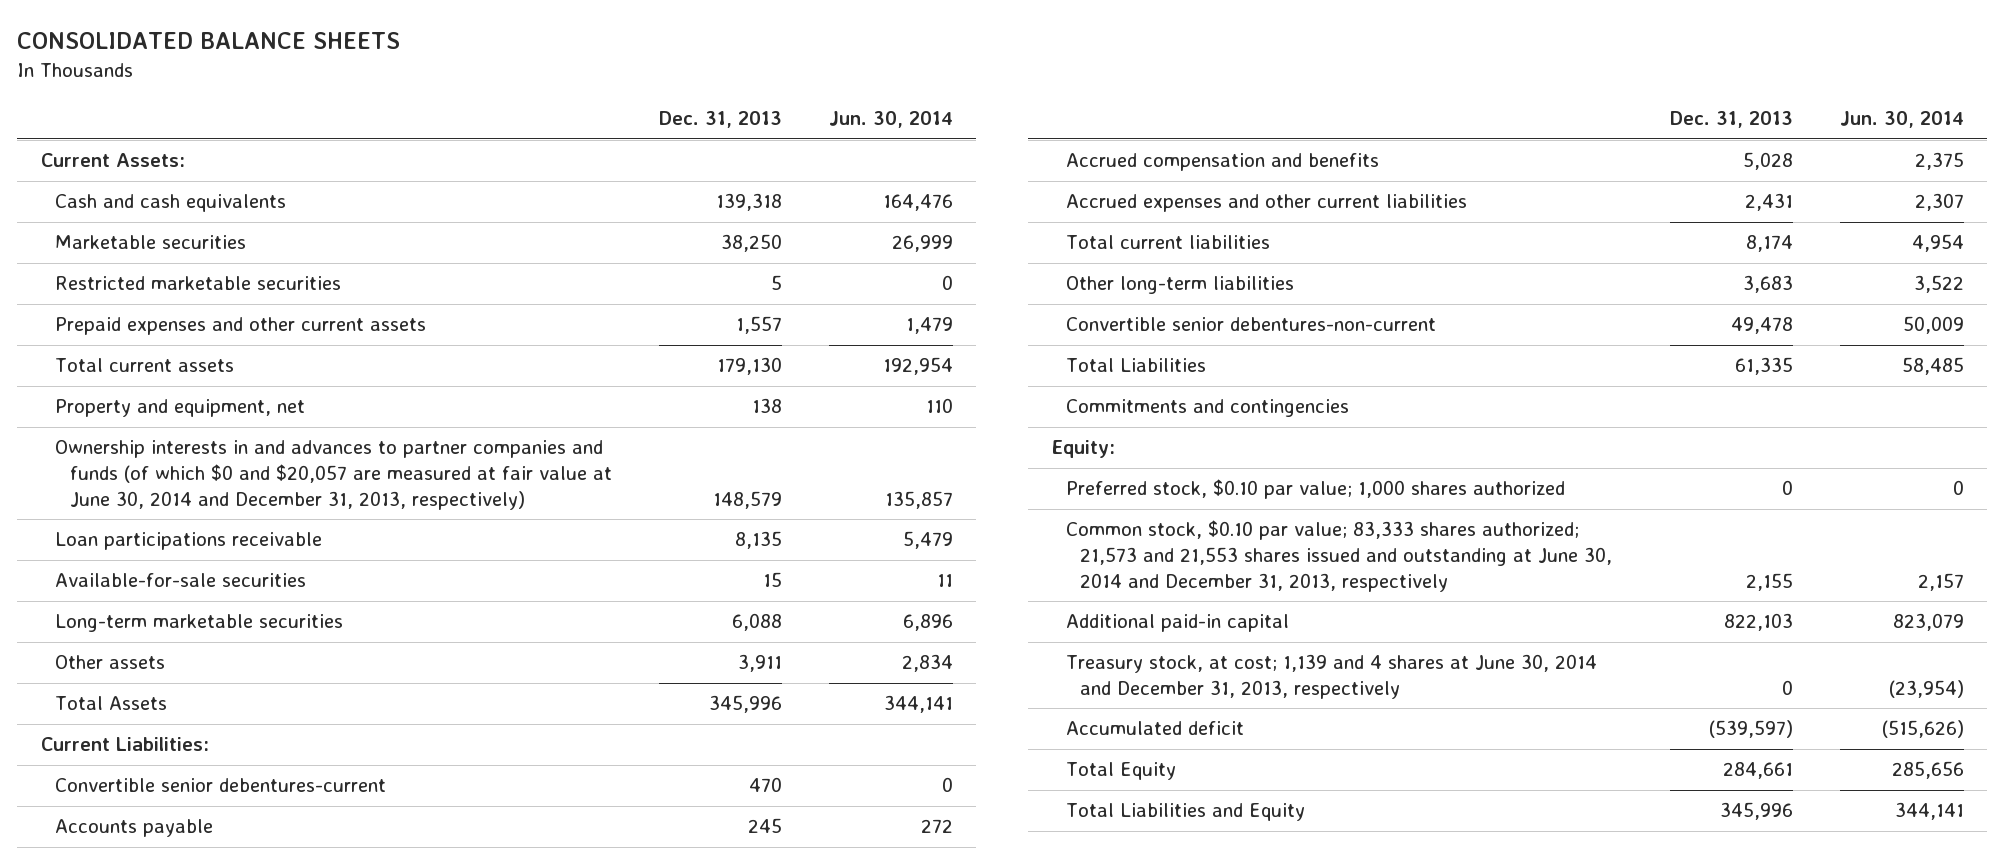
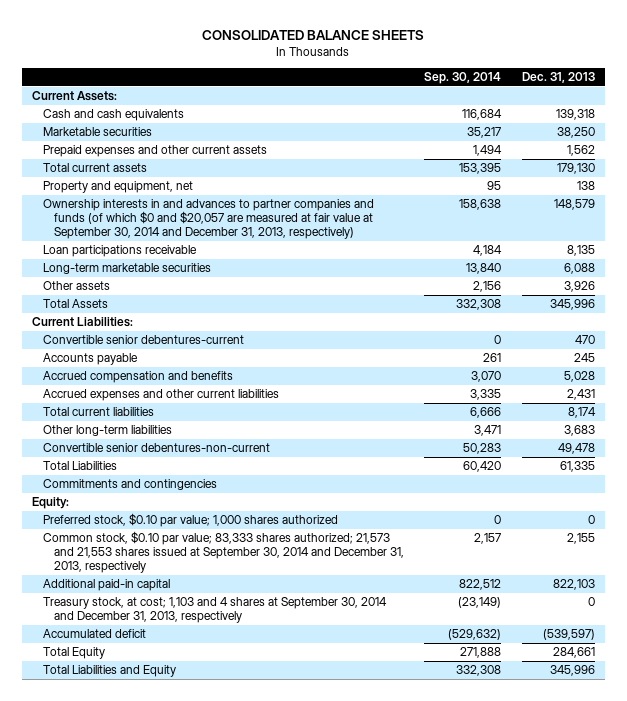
[828,111,953,129] Jun. 30, 2014 -> none
none -> [424,72,502,85] Sep. 30, 2014
[55,276,342,291] Restricted marketable securities -> none
[735,316,782,335] 1,557 -> [566,145,595,157] 1,562
[55,440,612,510] Ownership interests in and advances to partner companies and funds (of which $0 and $20,057 are measured at fair value at June 30, 2014 and December 31, 2013, respectively) -> [42,199,374,240] Ownership interests in and advances to partner companies and funds (of which $0 and $20,057 are measured at fair value at September 30, 2014 and December 31, 2013, respectively)
[55,573,307,588] Available-for-sale securities -> none
[737,654,782,673] 3,911 -> [563,281,595,293] 3,926
[1066,520,1613,592] Common stock, $0.10 par value; 83,333 shares authorized; 21,573 and 21,553 shares issued and outstanding at June 30, 2014 and December 31, 2013, respectively -> [42,531,404,574] Common stock, $0.10 par value; 83,333 shares authorized; 21,573 and 21,553 shares issued at September 30, 2014 and December 31, 2013, respectively
[1066,654,1598,700] Treasury stock, at cost; 1,139 and 4 shares at June 30, 2014 and December 31, 2013, respectively -> [42,597,387,624] Treasury stock, at cost; 1,103 and 4 shares at September 30, 2014 and December 31, 2013, respectively

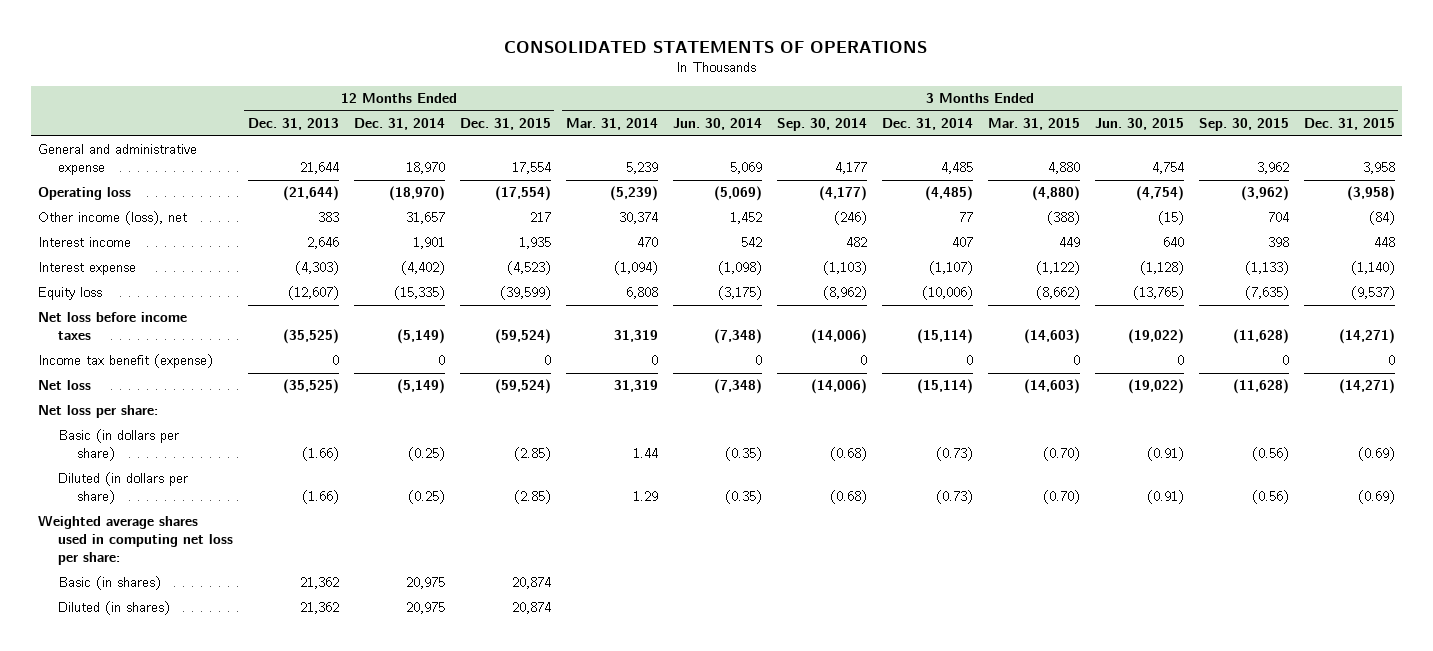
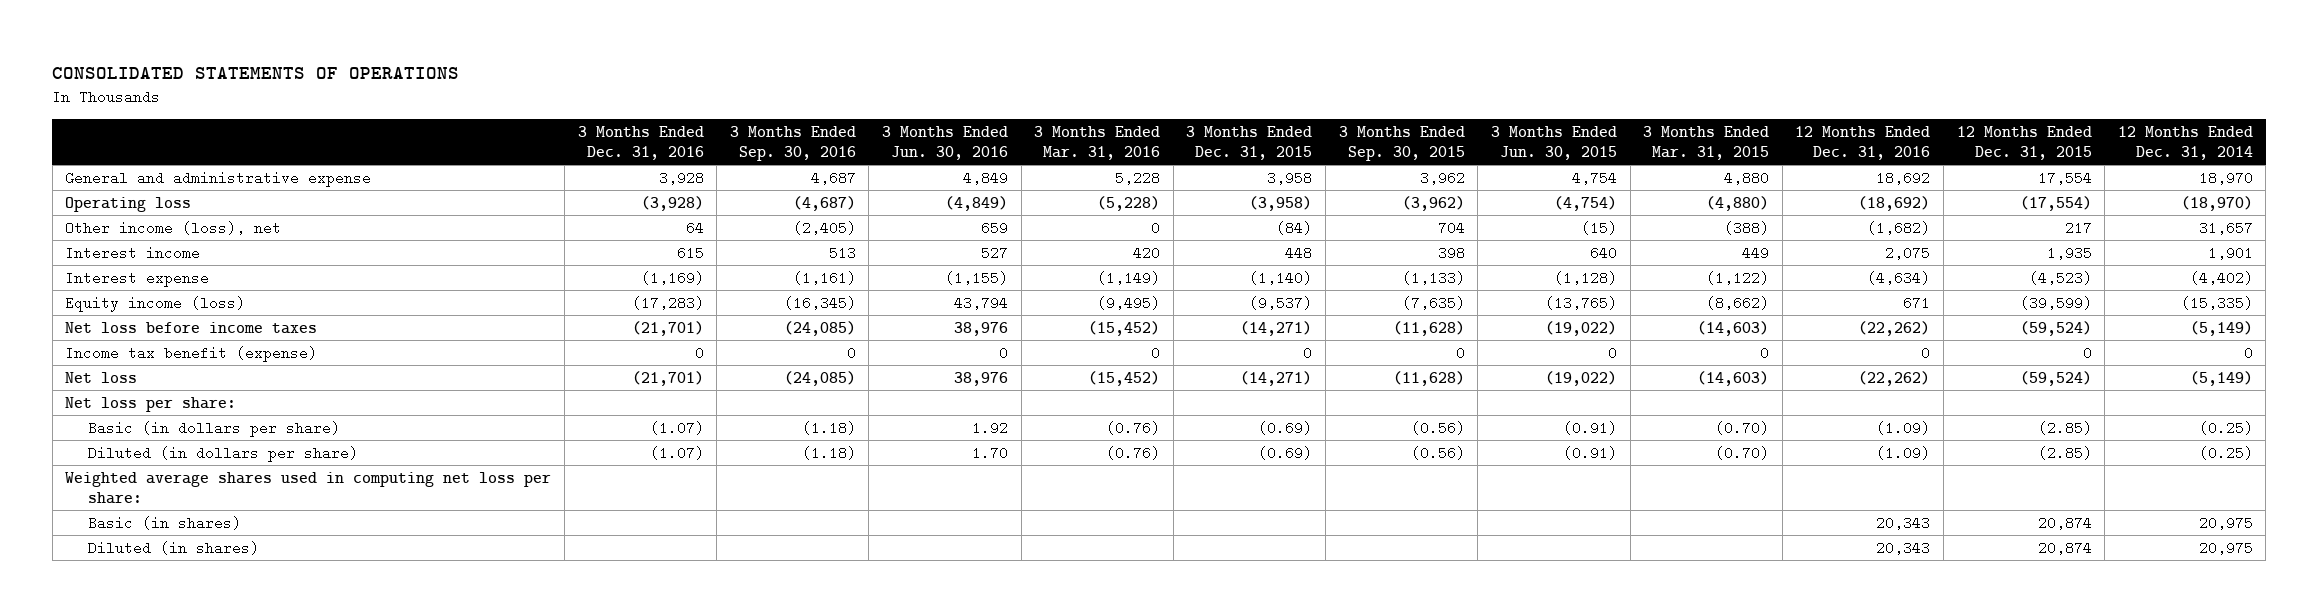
[247,118,339,131] Dec. 31, 2013 -> none
[565,118,658,131] Mar. 31, 2014 -> none
[672,118,762,131] Jun. 30, 2014 -> none
[776,118,867,132] Sep. 30, 2014 -> none
[881,118,973,131] Dec. 31, 2014 -> none
none -> [577,126,704,161] 3 Months Ended Dec. 31, 2016
none -> [729,126,856,162] 3 Months Ended Sep. 30, 2016
none -> [882,126,1009,161] 3 Months Ended Jun. 30, 2016
none -> [1034,126,1161,161] 3 Months Ended Mar. 31, 2016
none -> [1795,126,1931,161] 12 Months Ended Dec. 31, 2016
[38,287,103,301] Equity loss -> [65,295,246,312] Equity income (loss)

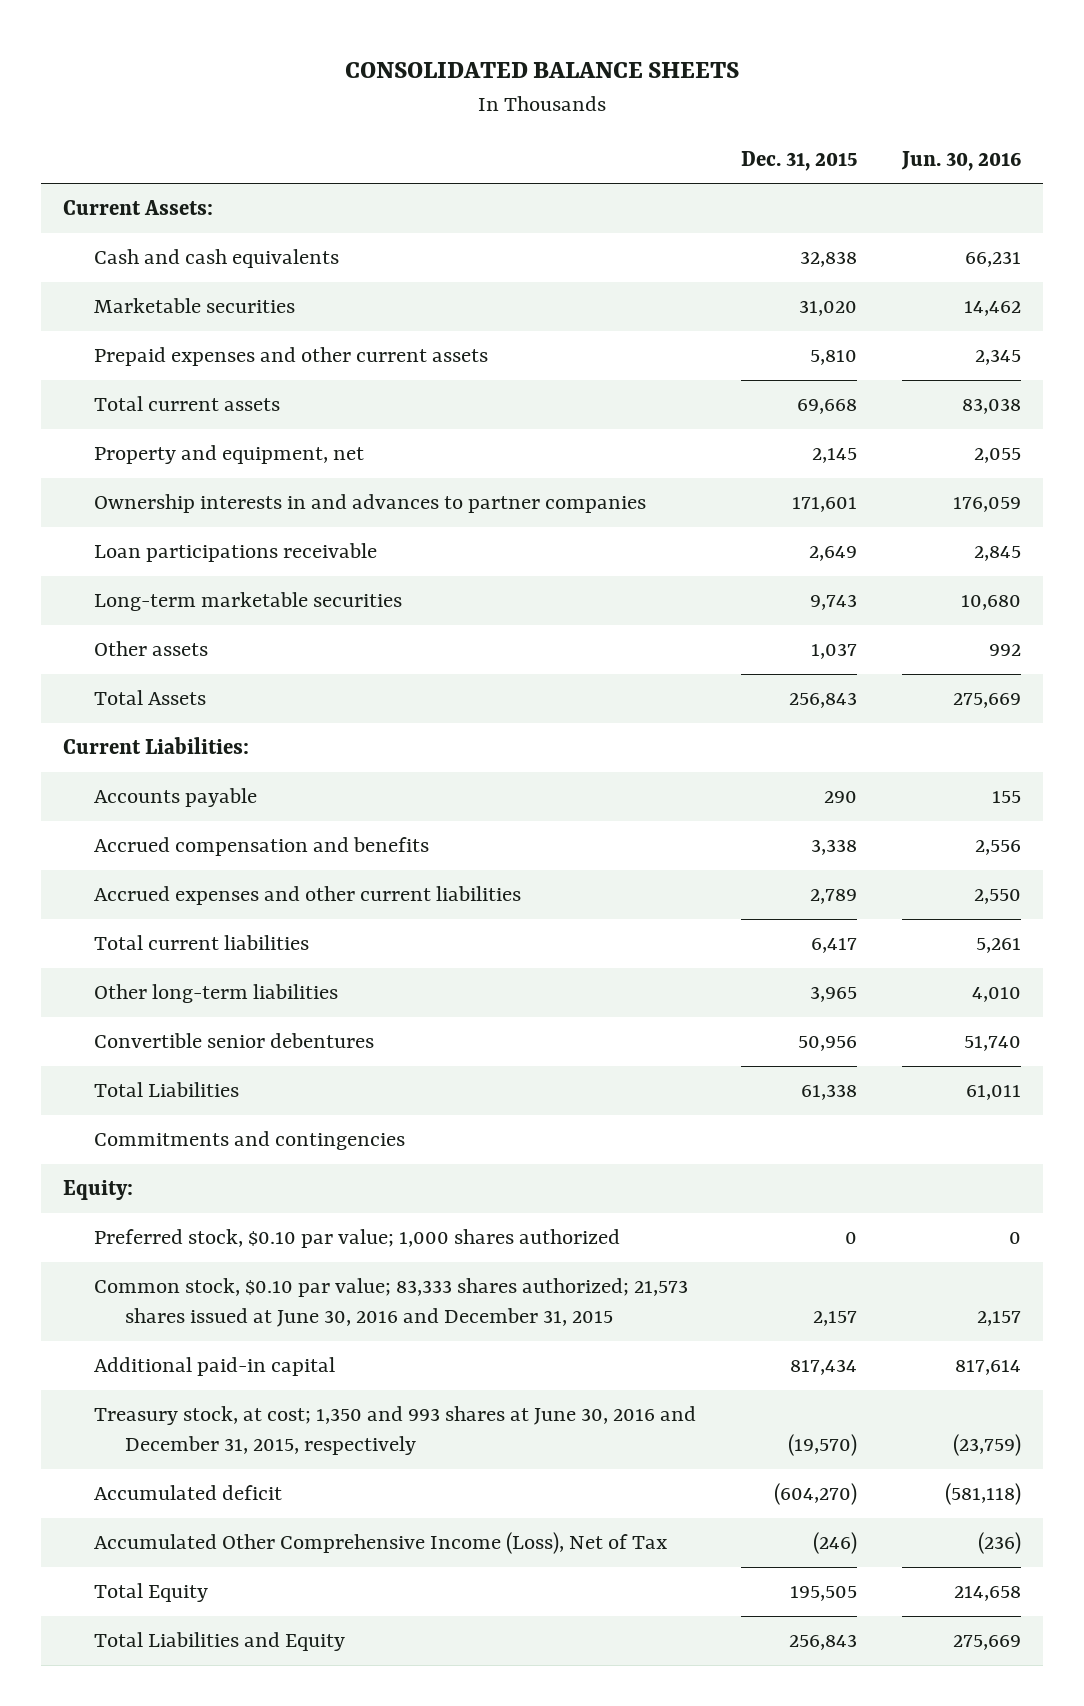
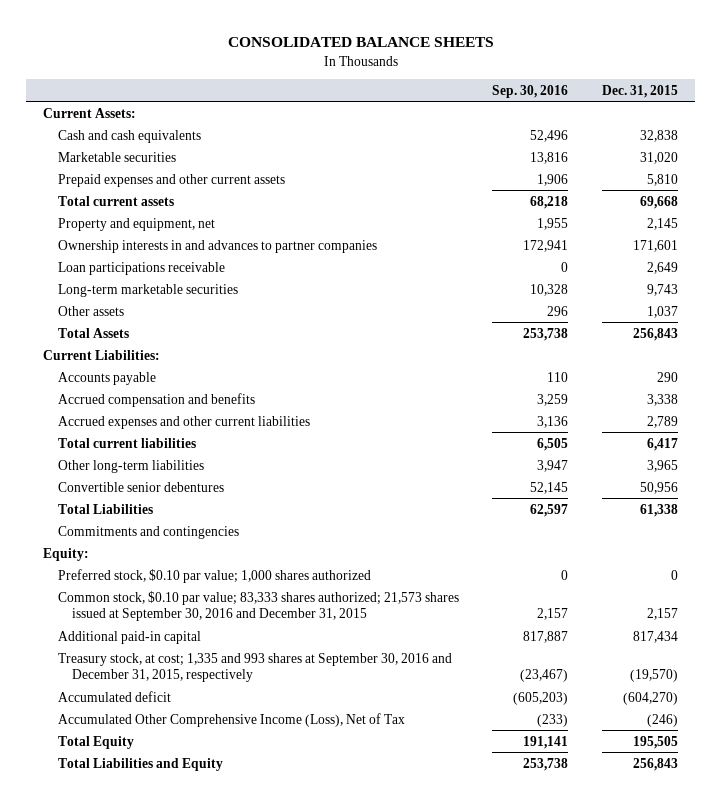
[900,150,1021,171] Jun. 30, 2016 -> none
none -> [492,84,569,98] Sep. 30, 2016
[93,1278,688,1328] Common stock, $0.10 par value; 83,333 shares authorized; 21,573 shares issued at June 30, 2016 and December 31, 2015 -> [57,590,459,621] Common stock, $0.10 par value; 83,333 shares authorized; 21,573 shares issued at September 30, 2016 and December 31, 2015
[93,1406,696,1456] Treasury stock, at cost; 1,350 and 993 shares at June 30, 2016 and December 31, 2015, respectively -> [57,652,452,682] Treasury stock, at cost; 1,335 and 993 shares at September 30, 2016 and December 31, 2015, respectively

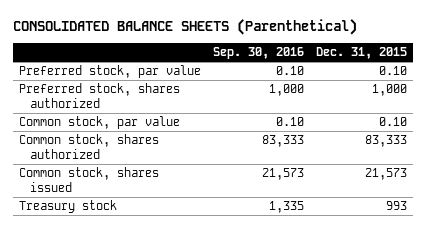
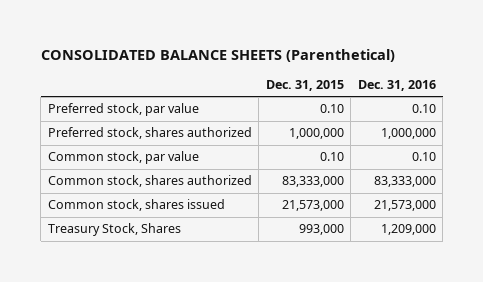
[213,47,305,60] Sep. 30, 2016 -> none
none -> [357,80,436,92] Dec. 31, 2016
[372,84,408,97] 1,000 -> [288,128,344,140] 1,000,000
[365,135,408,148] 83,333 -> [281,176,344,188] 83,333,000
[365,168,408,181] 21,573 -> [281,200,344,212] 21,573,000
[18,200,117,214] Treasury stock -> [47,223,181,237] Treasury Stock, Shares
[386,201,408,211] 993 -> [298,224,344,236] 993,000

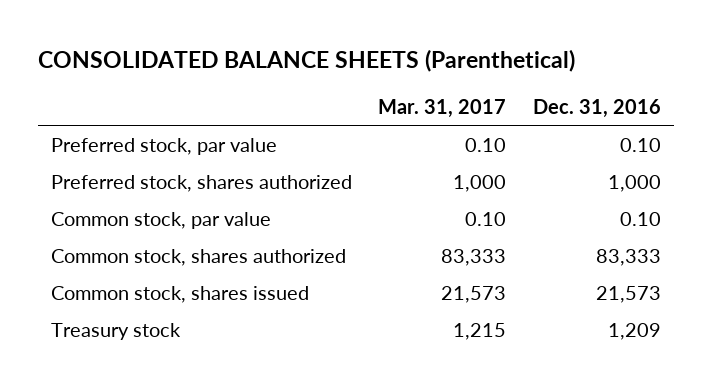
[265,80,344,92] Dec. 31, 2015 -> none
none -> [378,98,507,118] Mar. 31, 2017
[380,128,436,140] 1,000,000 -> [608,174,662,192] 1,000
[373,176,436,188] 83,333,000 -> [596,248,662,266] 83,333
[373,200,436,212] 21,573,000 -> [596,285,662,303] 21,573
[47,223,181,237] Treasury Stock, Shares -> [50,322,181,340] Treasury stock
[380,224,436,236] 1,209,000 -> [608,322,662,340] 1,209

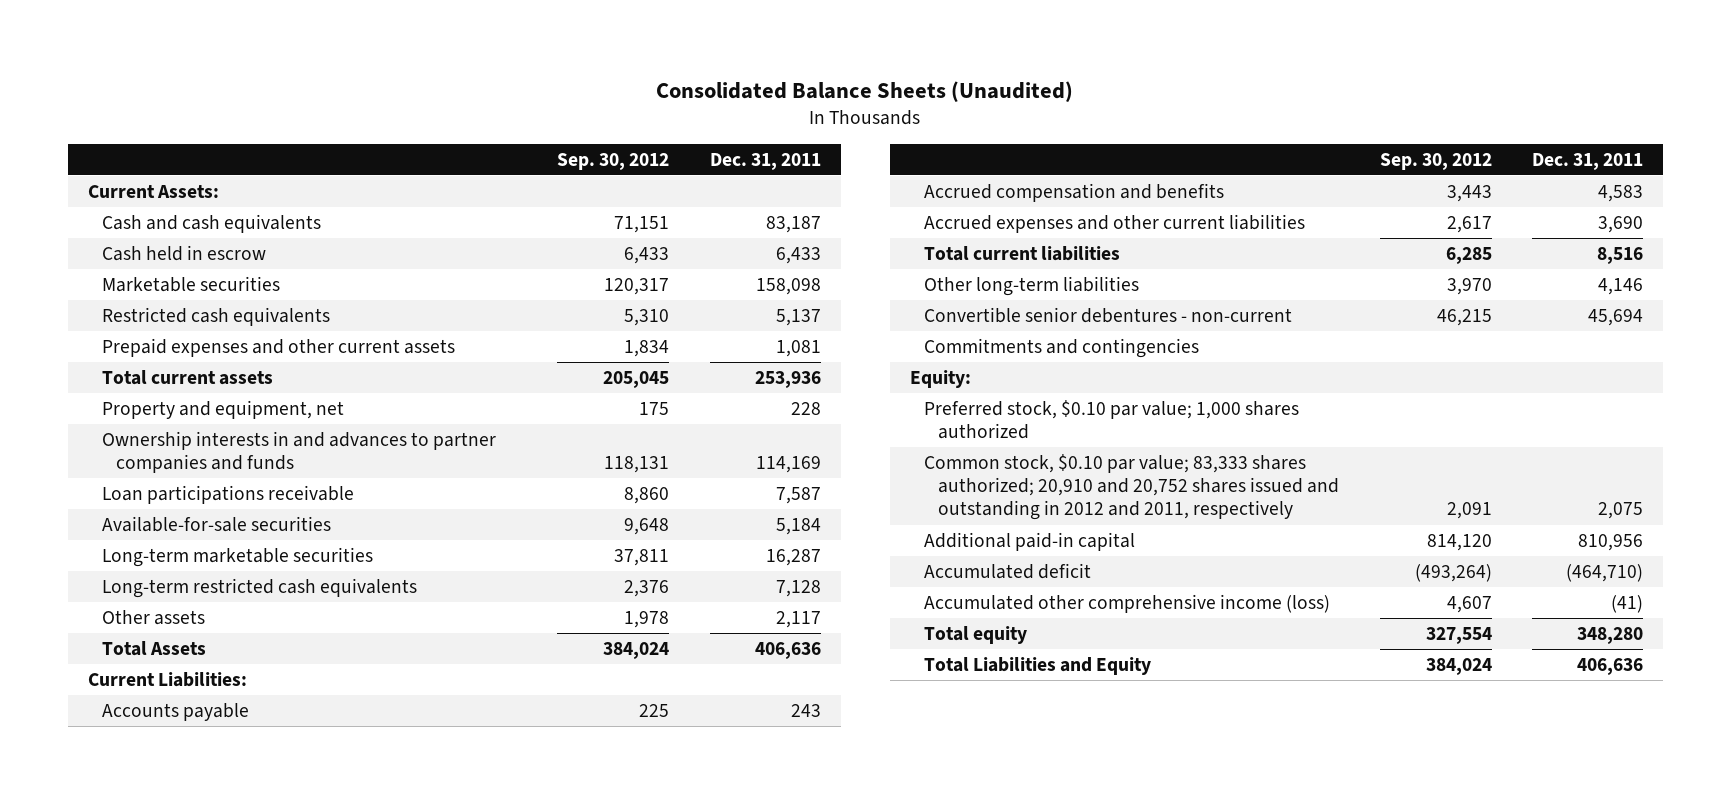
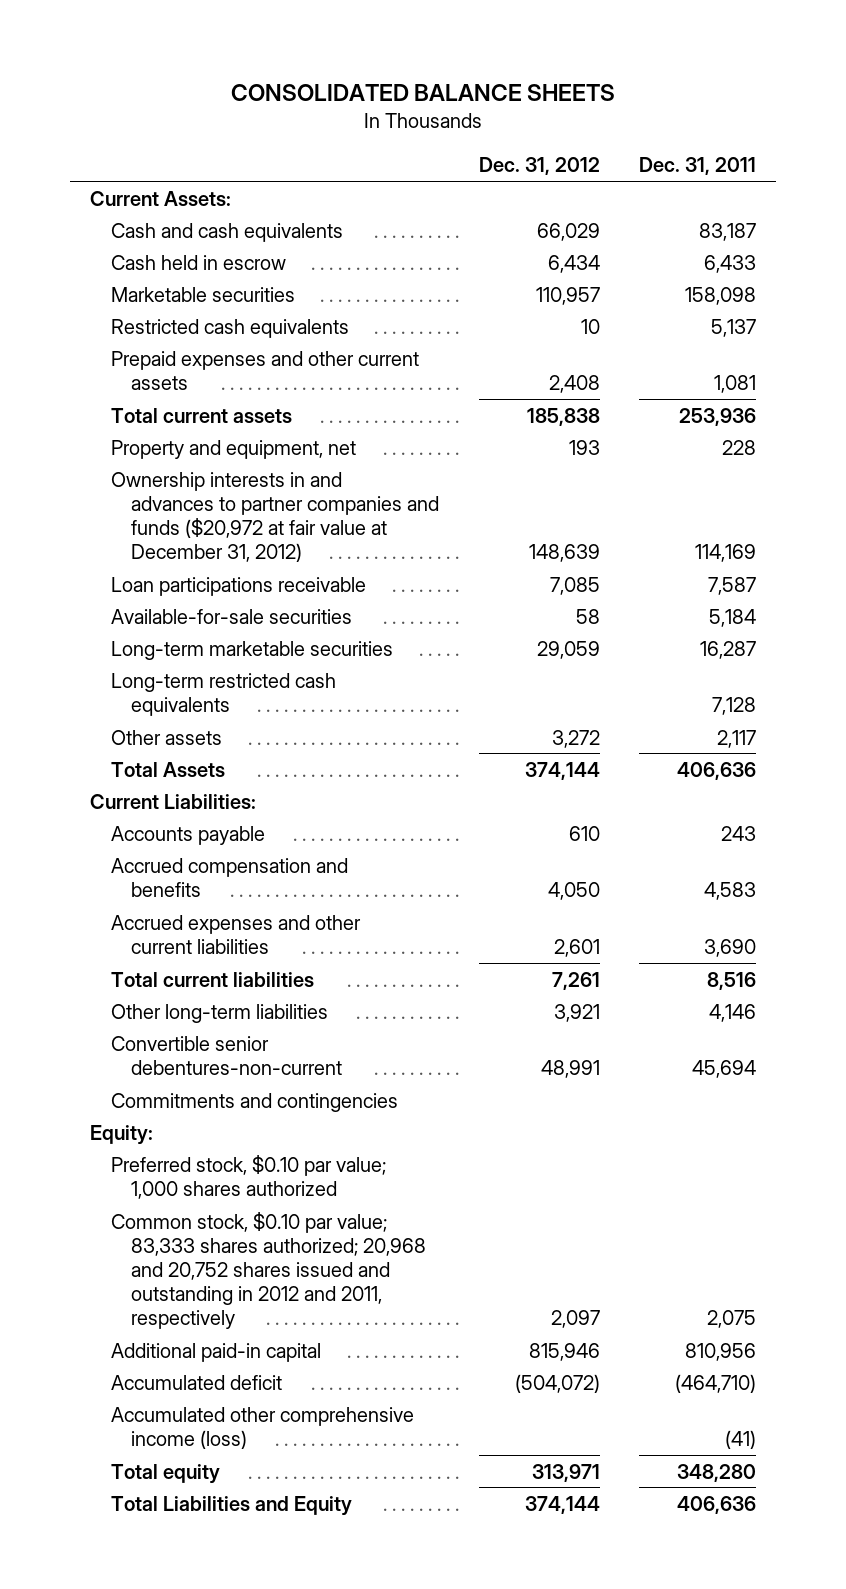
[656,80,1074,102] Consolidated Balance Sheets (Unaudited) -> [231,84,616,102] CONSOLIDATED BALANCE SHEETS
[557,152,670,170] Sep. 30, 2012 -> none
none -> [478,157,600,176] Dec. 31, 2012
[101,431,496,474] Ownership interests in and advances to partner companies and funds -> [110,471,440,563] Ownership interests in and advances to partner companies and funds ($20,972 at fair value at December 31, 2012)
[924,307,1293,324] Convertible senior debentures - non-current -> [110,1035,343,1075] Convertible senior debentures-non-current
[924,454,1340,521] Common stock, $0.10 par value; 83,333 shares authorized; 20,910 and 20,752 shares issued and outstanding in 2012 and 2011, respectively -> [110,1211,427,1330] Common stock, $0.10 par value; 83,333 shares authorized; 20,968 and 20,752 shares issued and outstanding in 2012 and 2011, respectively

